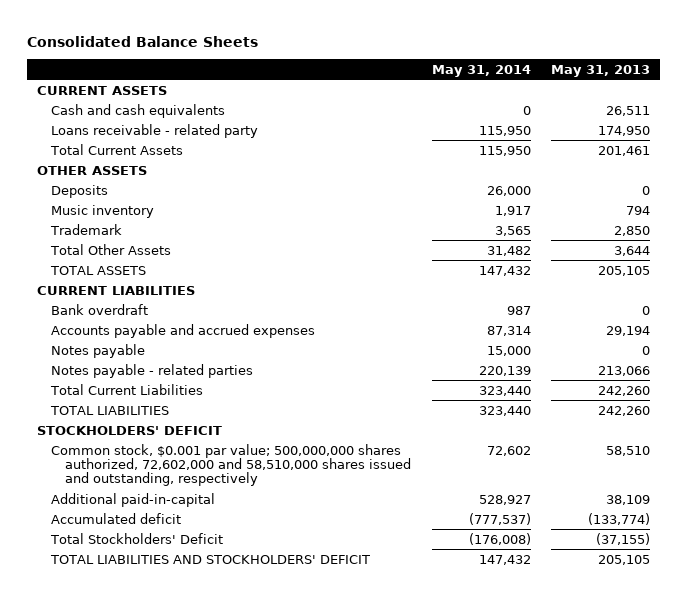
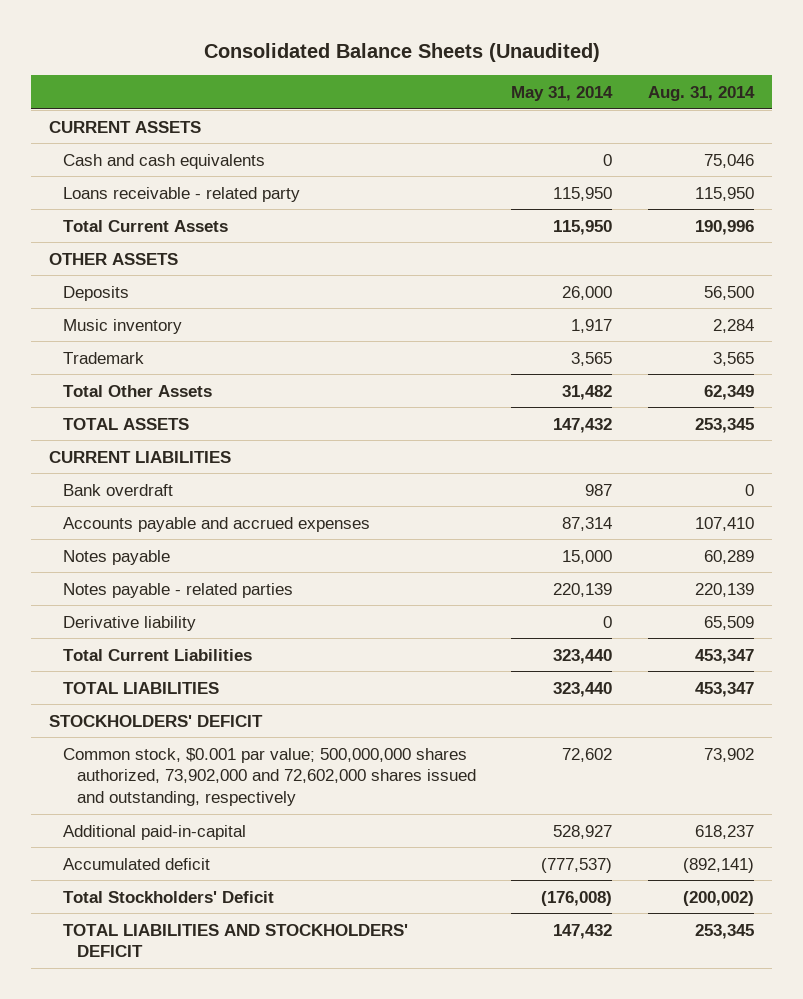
[27,35,259,47] Consolidated Balance Sheets -> [203,43,600,63] Consolidated Balance Sheets (Unaudited)
[550,64,650,77] May 31, 2013 -> none
none -> [648,85,756,101] Aug. 31, 2014
none -> [63,615,197,631] Derivative liability
[51,443,412,487] Common stock, $0.001 par value; 500,000,000 shares authorized, 72,602,000 and 58,510,000 shares issued and outstanding, respectively -> [63,747,476,806] Common stock, $0.001 par value; 500,000,000 shares authorized, 73,902,000 and 72,602,000 shares issued and outstanding, respectively

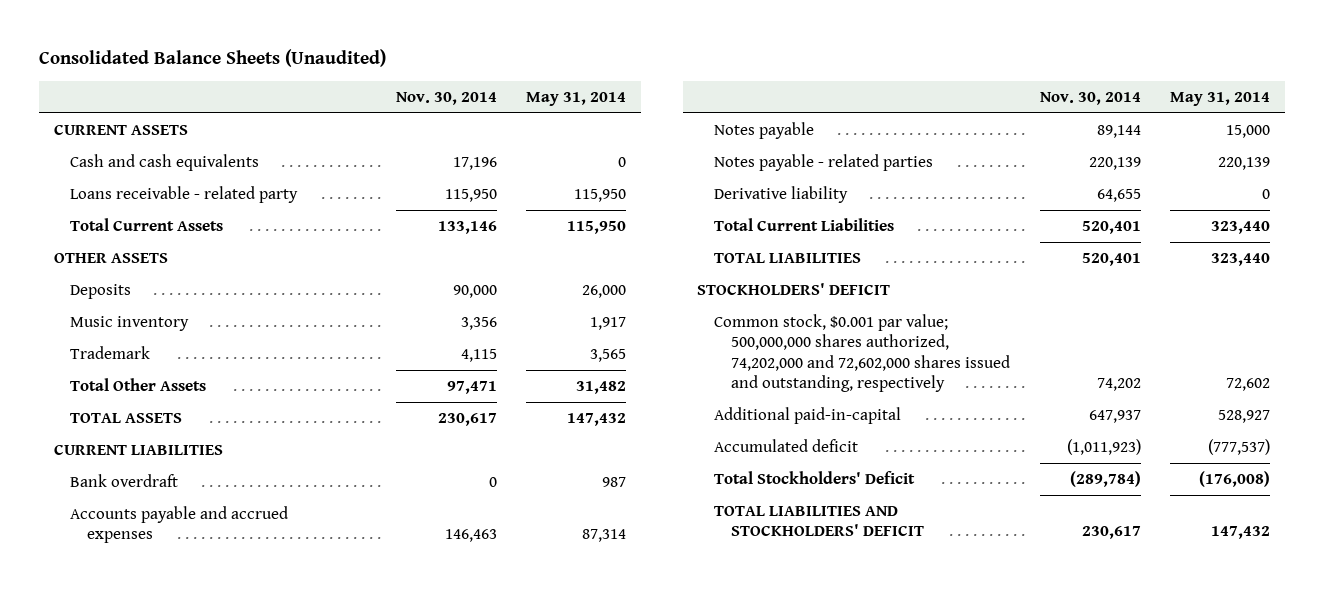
[648,85,756,101] Aug. 31, 2014 -> none
none -> [395,92,497,106] Nov. 30, 2014
[63,747,476,806] Common stock, $0.001 par value; 500,000,000 shares authorized, 73,902,000 and 72,602,000 shares issued and outstanding, respectively -> [714,314,1010,393] Common stock, $0.001 par value; 500,000,000 shares authorized, 74,202,000 and 72,602,000 shares issued and outstanding, respectively

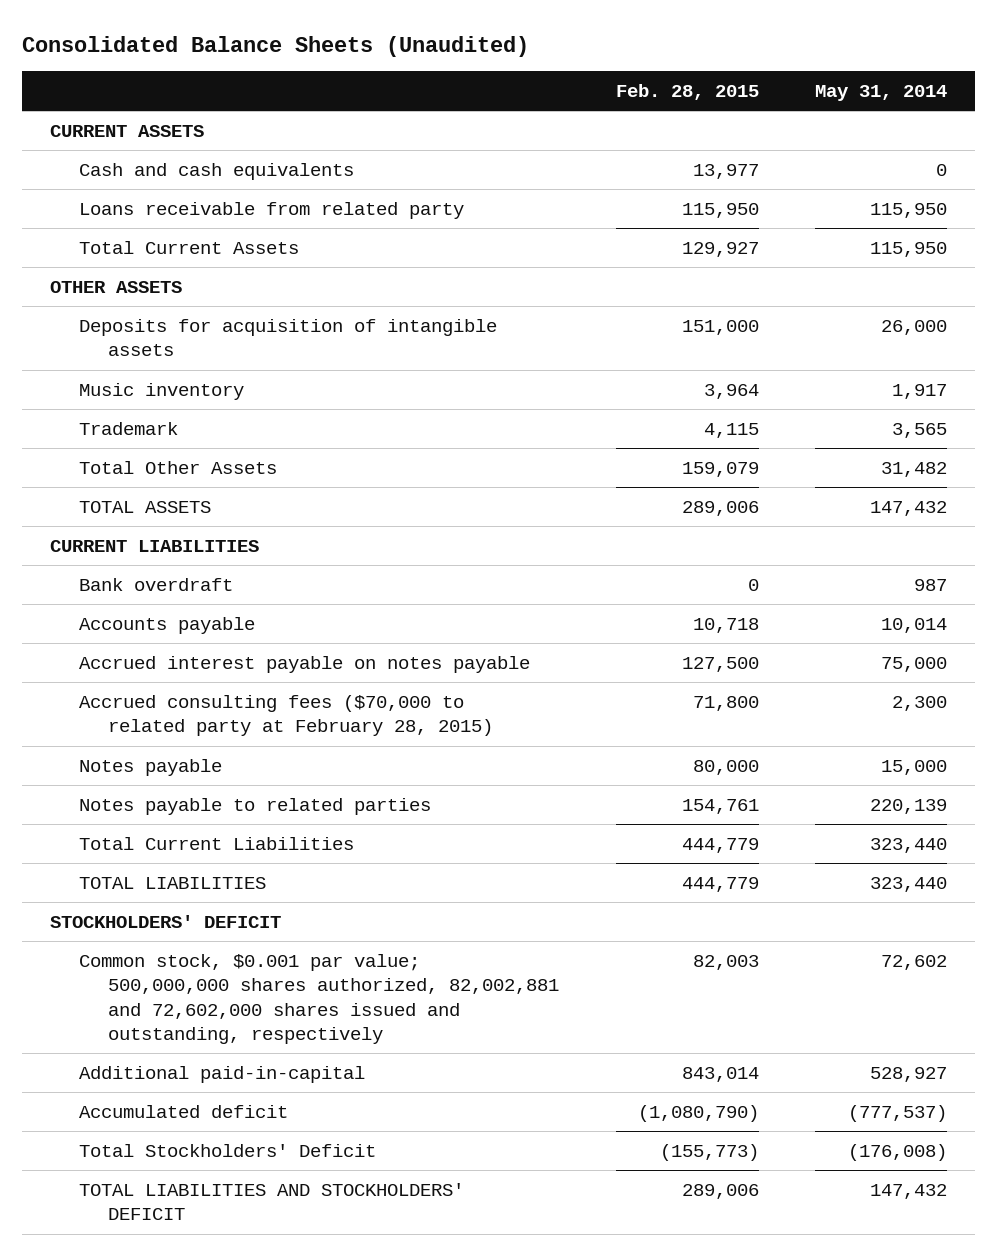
[395,92,497,106] Nov. 30, 2014 -> none
none -> [615,83,759,100] Feb. 28, 2015
[70,186,299,204] Loans receivable - related party -> [79,202,465,220] Loans receivable from related party
[70,284,132,300] Deposits -> none
none -> [79,319,498,357] Deposits for acquisition of intangible assets
[70,506,289,544] Accounts payable and accrued expenses -> none
none -> [79,617,256,635] Accounts payable
none -> [79,656,531,674] Accrued interest payable on notes payable
none -> [79,695,494,737] Accrued consulting fees ($70,000 to related party at February 28, 2015)
[714,186,849,204] Derivative liability -> none
[714,154,934,172] Notes payable - related parties -> [79,798,432,816] Notes payable to related parties
[714,314,1010,393] Common stock, $0.001 par value; 500,000,000 shares authorized, 74,202,000 and 72,602,000 shares issued and outstanding, respectively -> [79,954,560,1045] Common stock, $0.001 par value; 500,000,000 shares authorized, 82,002,881 and 72,602,000 shares issued and outstanding, respectively

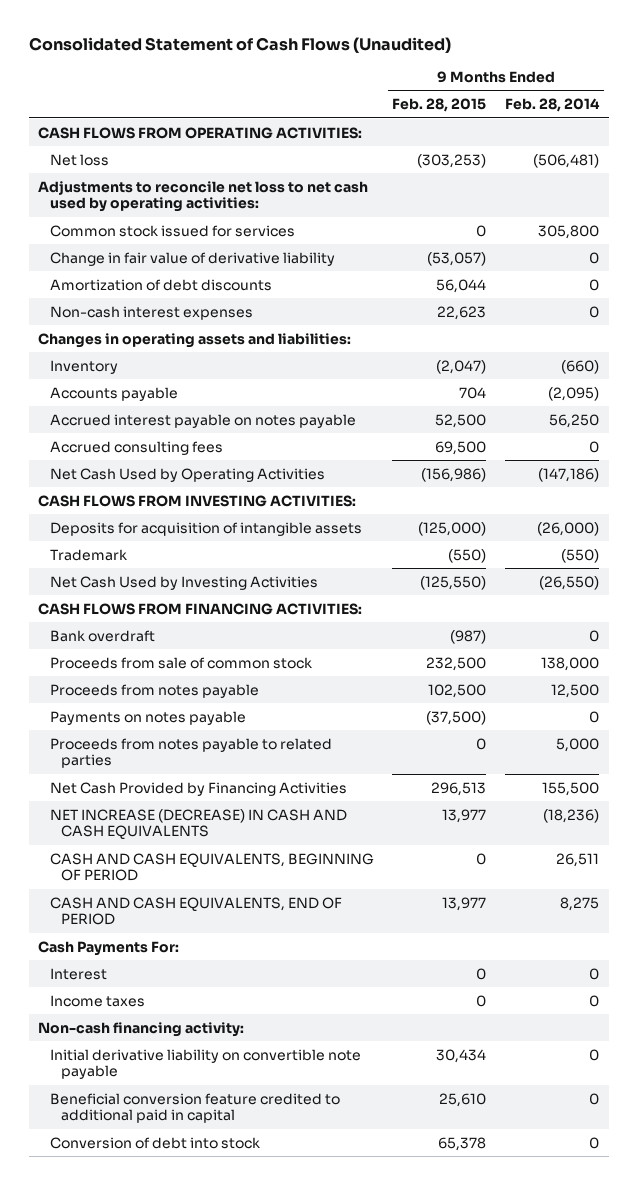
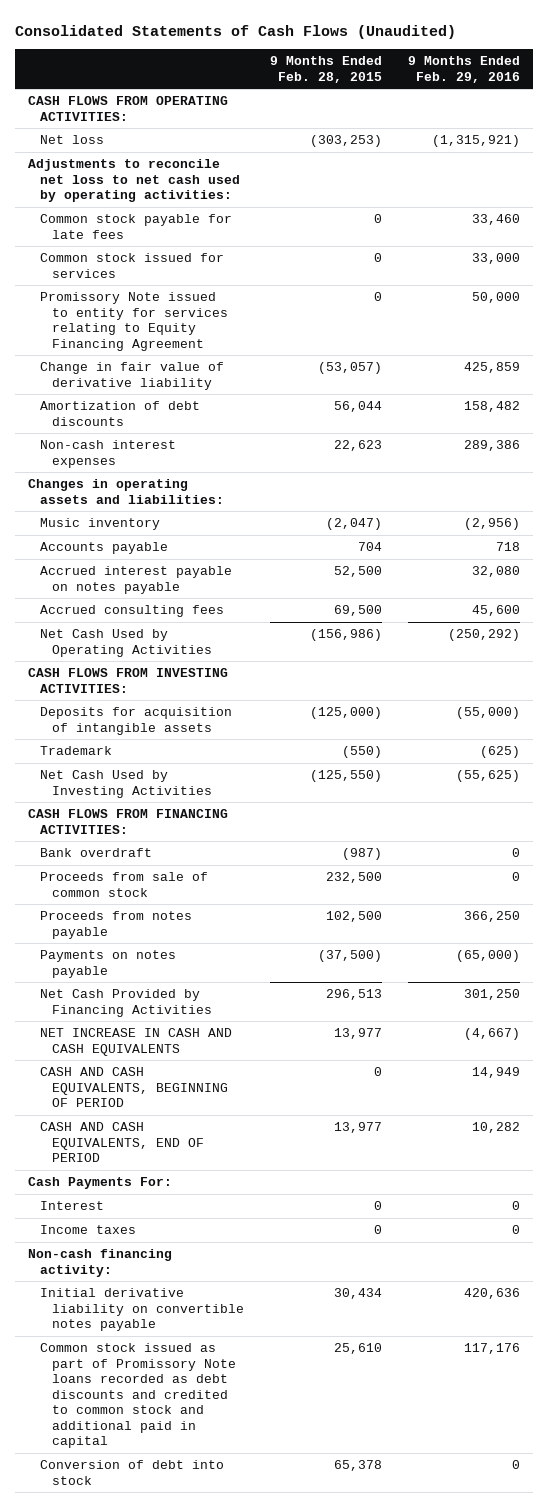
[28,37,451,54] Consolidated Statement of Cash Flows (Unaudited) -> [15,24,457,39] Consolidated Statements of Cash Flows (Unaudited)
[505,98,601,113] Feb. 28, 2014 -> none
none -> [408,55,521,83] 9 Months Ended Feb. 29, 2016
none -> [40,214,233,239] Common stock payable for late fees
none -> [40,292,229,351] Promissory Note issued to entity for services relating to Equity Financing Agreement
[49,359,118,374] Inventory -> [40,518,161,531] Music inventory
[49,737,332,769] Proceeds from notes payable to related parties -> none
[49,808,347,840] NET INCREASE (DECREASE) IN CASH AND CASH EQUIVALENTS -> [40,1028,233,1056] NET INCREASE IN CASH AND CASH EQUIVALENTS
[49,1048,361,1080] Initial derivative liability on convertible note payable -> [40,1288,245,1332] Initial derivative liability on convertible notes payable
[49,1092,340,1124] Beneficial conversion feature credited to additional paid in capital -> [40,1343,237,1449] Common stock issued as part of Promissory Note loans recorded as debt discounts and credited to common stock and additional paid in capital

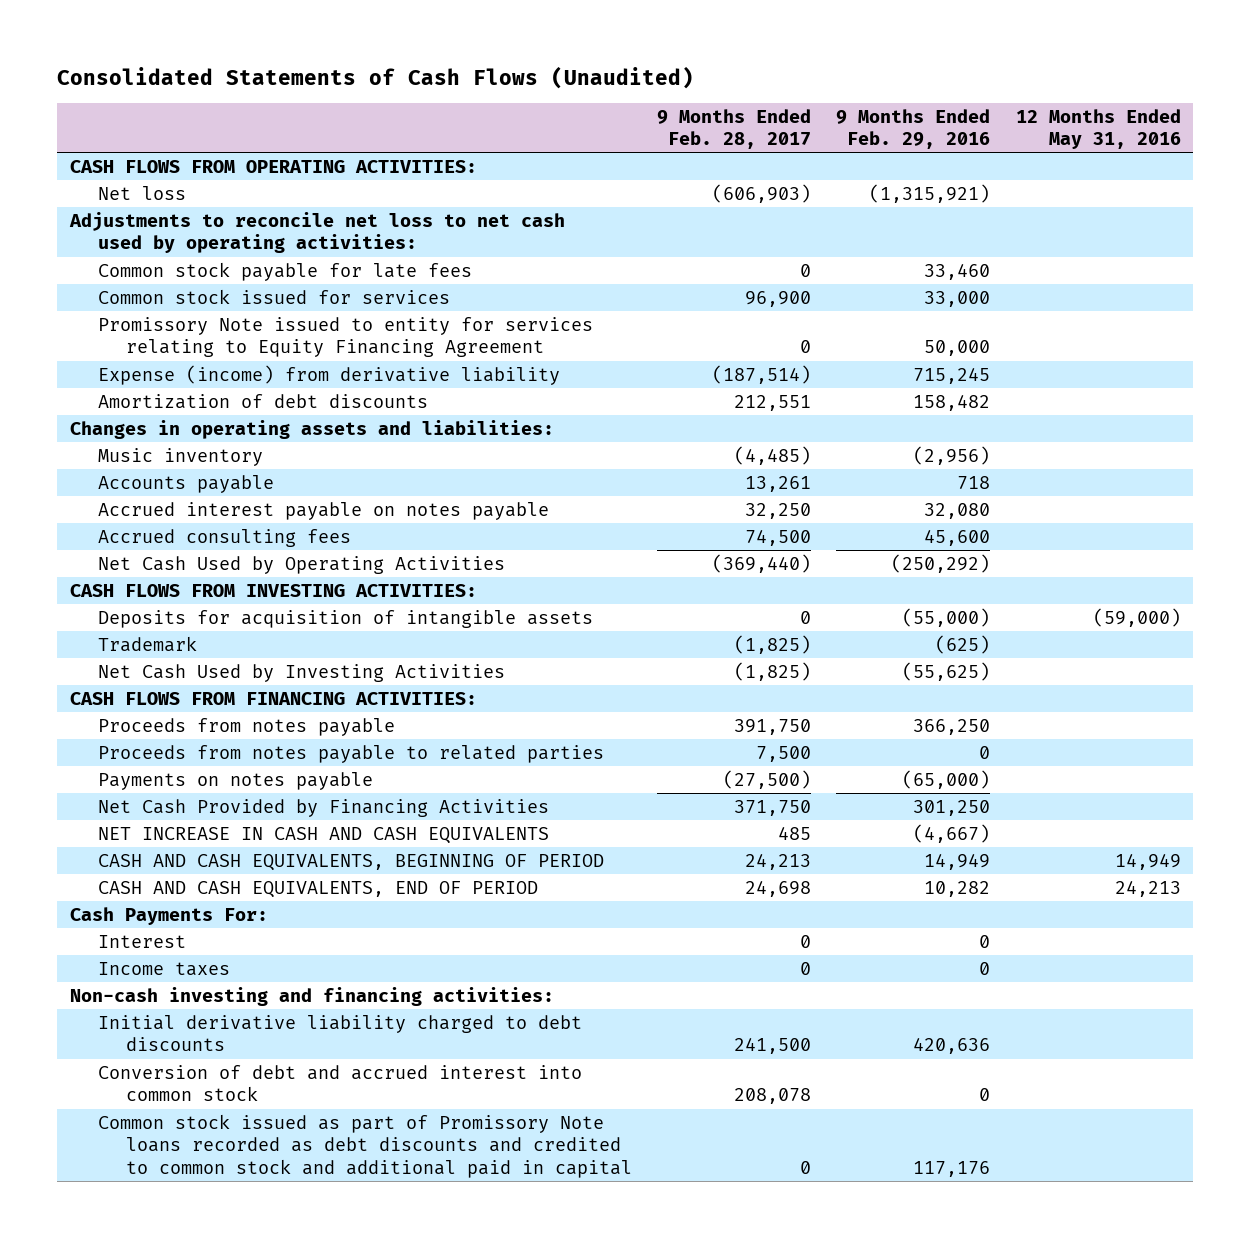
[270,55,383,83] 9 Months Ended Feb. 28, 2015 -> none
none -> [657,108,812,150] 9 Months Ended Feb. 28, 2017
none -> [1015,108,1181,150] 12 Months Ended May 31, 2016
[40,362,225,390] Change in fair value of derivative liability -> none
none -> [97,364,560,385] Expense (income) from derivative liability
[40,440,177,468] Non-cash interest expenses -> none
[40,848,153,858] Bank overdraft -> none
[40,872,209,897] Proceeds from sale of common stock -> none
none -> [97,744,604,763] Proceeds from notes payable to related parties
[28,1249,173,1277] Non-cash financing activity: -> [70,986,555,1006] Non-cash investing and financing activities:
[40,1288,245,1332] Initial derivative liability on convertible notes payable -> [97,1014,582,1052] Initial derivative liability charged to debt discounts
none -> [97,1064,582,1102] Conversion of debt and accrued interest into common stock
[40,1460,225,1485] Conversion of debt into stock -> none

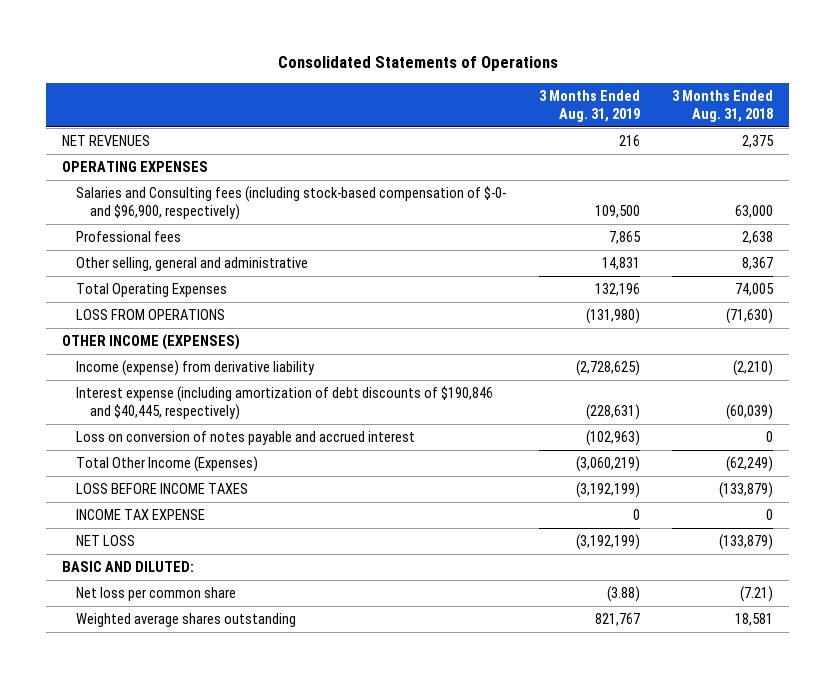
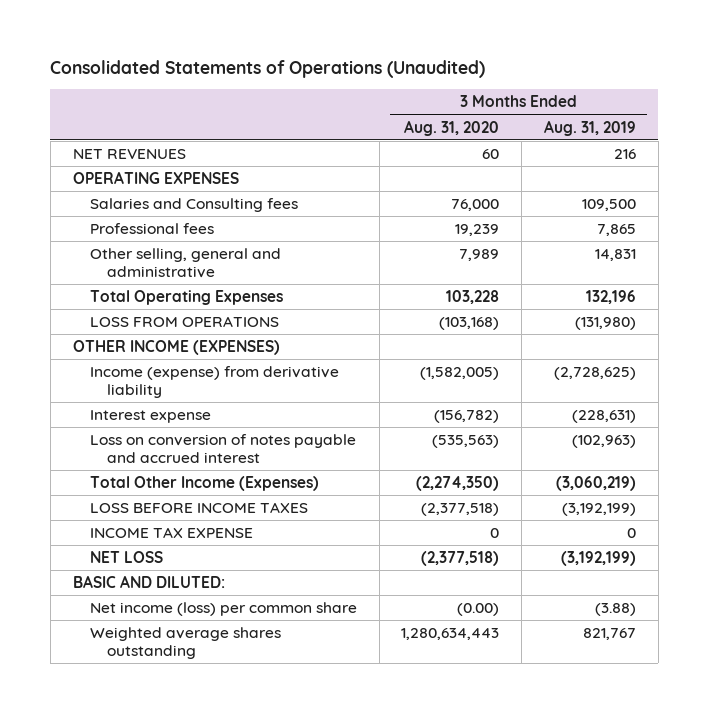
[277,56,558,72] Consolidated Statements of Operations -> [50,60,486,79] Consolidated Statements of Operations (Unaudited)
[671,89,773,123] 3 Months Ended Aug. 31, 2018 -> none
none -> [404,119,500,136] Aug. 31, 2020
[76,186,507,221] Salaries and Consulting fees (including stock-based compensation of $-0- and $96,900, respectively) -> [89,198,298,213] Salaries and Consulting fees
[76,386,494,421] Interest expense (including amortization of debt discounts of $190,846 and $40,445, respectively) -> [89,410,211,424] Interest expense
[76,587,237,602] Net loss per common share -> [89,602,357,617] Net income (loss) per common share

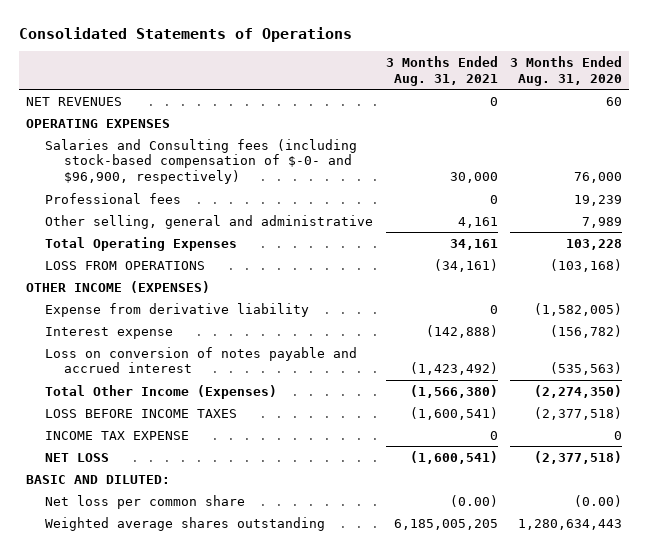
[50,60,486,79] Consolidated Statements of Operations (Unaudited) -> [19,26,353,42] Consolidated Statements of Operations
[543,119,636,136] Aug. 31, 2019 -> none
none -> [385,55,498,86] 3 Months Ended Aug. 31, 2021
[89,198,298,213] Salaries and Consulting fees -> [45,138,358,185] Salaries and Consulting fees (including stock-based compensation of $-0- and $96,900, respectively)
[89,366,339,399] Income (expense) from derivative liability -> [45,302,310,317] Expense from derivative liability
[89,602,357,617] Net income (loss) per common share -> [45,494,246,509] Net loss per common share

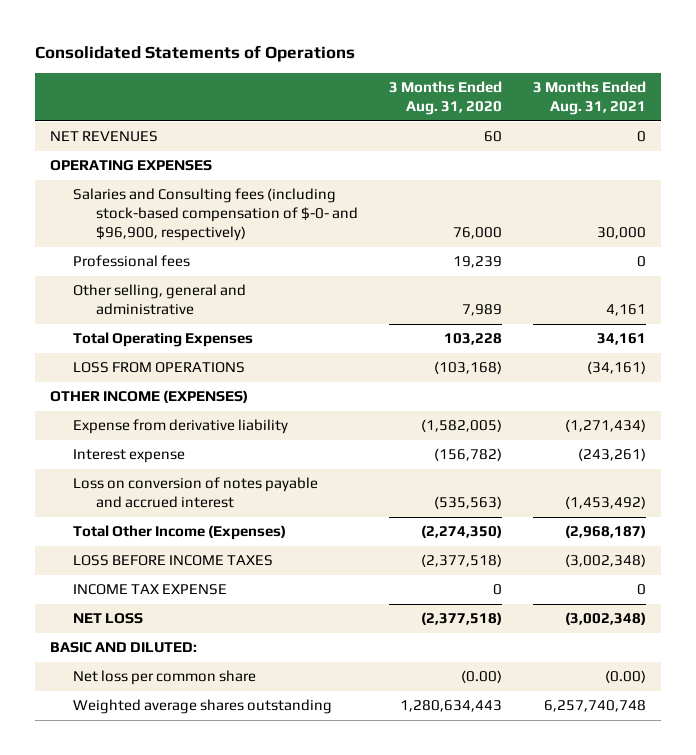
[489,304,498,314] 0 -> [564,419,646,433] (1,271,434)
[425,324,498,338] (142,888) -> [577,448,646,462] (243,261)
[409,362,498,376] (1,423,492) -> [564,496,646,510] (1,453,492)
[409,384,498,398] (1,566,380) -> [564,525,646,539] (2,968,187)
[409,406,498,420] (1,600,541) -> [564,554,646,568] (3,002,348)
[409,450,498,464] (1,600,541) -> [564,612,646,626] (3,002,348)
[393,518,498,530] 6,185,005,205 -> [543,700,646,713] 6,257,740,748

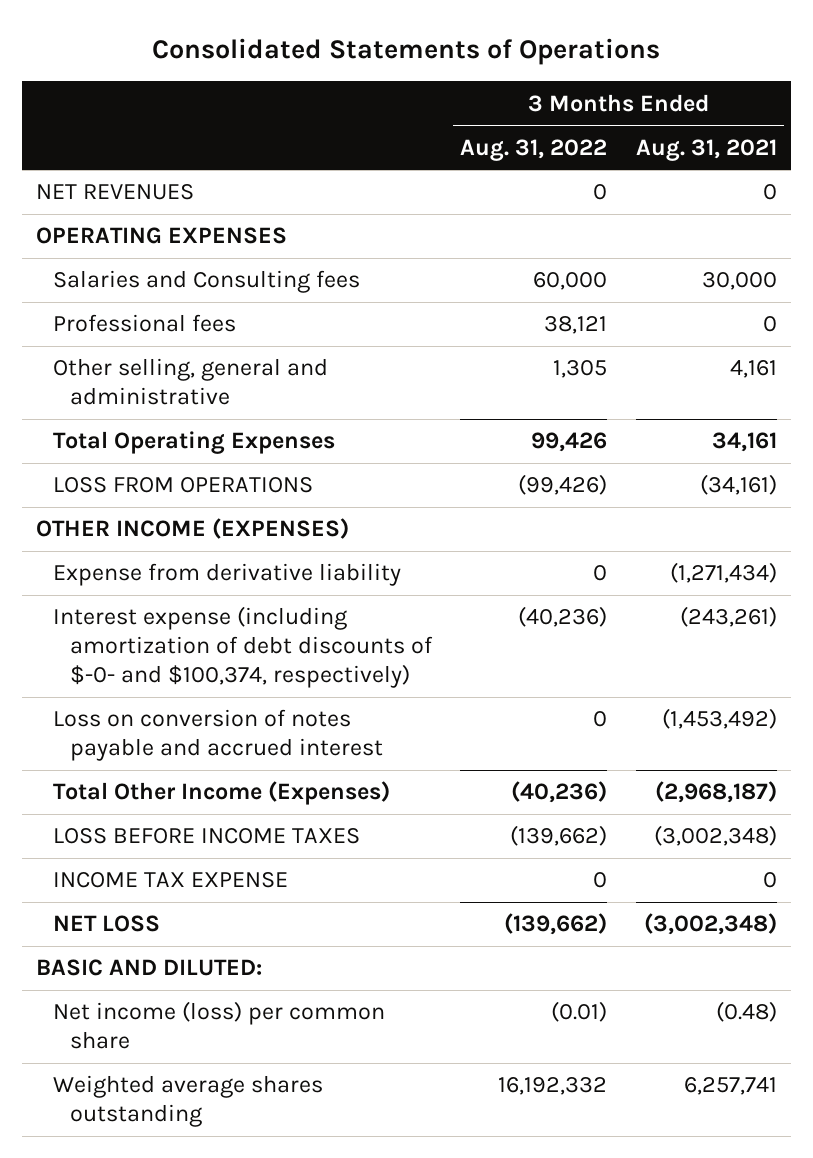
[388,81,502,116] 3 Months Ended Aug. 31, 2020 -> none
none -> [460,138,608,161] Aug. 31, 2022
[73,188,359,242] Salaries and Consulting fees (including stock-based compensation of $-0- and $96,900, respectively) -> [52,270,360,294] Salaries and Consulting fees
[73,449,186,464] Interest expense -> [52,606,434,689] Interest expense (including amortization of debt discounts of $-0- and $100,374, respectively)
[73,670,257,686] Net loss per common share -> [52,1001,385,1050] Net income (loss) per common share
[604,670,646,684] (0.00) -> [715,1001,777,1023] (0.48)
[543,700,646,713] 6,257,740,748 -> [683,1077,777,1096] 6,257,741

